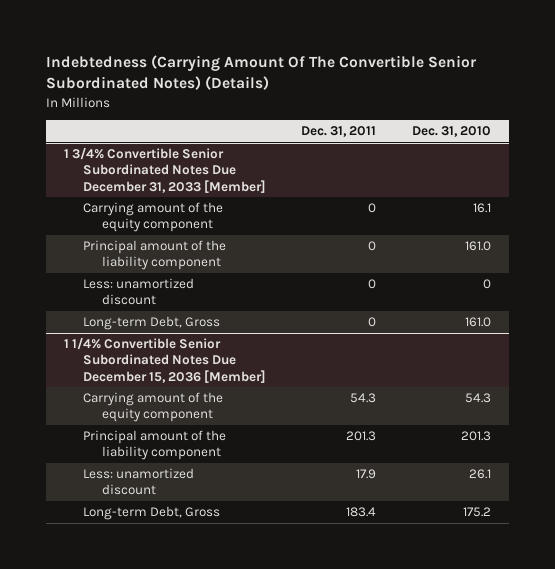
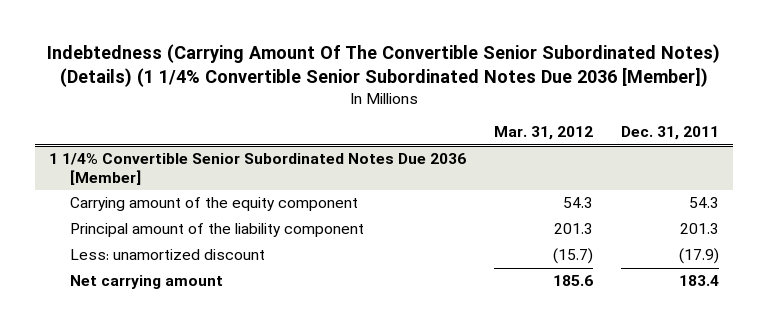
[46,55,477,91] Indebtedness (Carrying Amount Of The Convertible Senior Subordinated Notes) (Details) -> [47,43,721,87] Indebtedness (Carrying Amount Of The Convertible Senior Subordinated Notes) (Details) (1 1/4% Convertible Senior Subordinated Notes Due 2036 [Member])
[411,126,491,138] Dec. 31, 2010 -> none
none -> [494,126,594,141] Mar. 31, 2012
[63,147,266,193] 1 3/4% Convertible Senior Subordinated Notes Due December 31, 2033 [Member] -> none
[82,202,223,233] Carrying amount of the equity component -> none
[82,240,226,271] Principal amount of the liability component -> none
[82,278,194,306] Less: unamortized discount -> none
[82,316,220,331] Long-term Debt, Gross -> none
[63,337,266,383] 1 1/4% Convertible Senior Subordinated Notes Due December 15, 2036 [Member] -> [48,153,466,185] 1 1/4% Convertible Senior Subordinated Notes Due 2036 [Member]
[356,469,377,480] 17.9 -> [679,248,720,265] (17.9)
[82,506,220,521] Long-term Debt, Gross -> [69,275,223,290] Net carrying amount

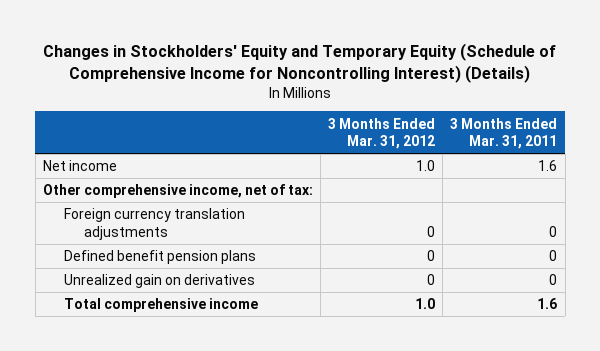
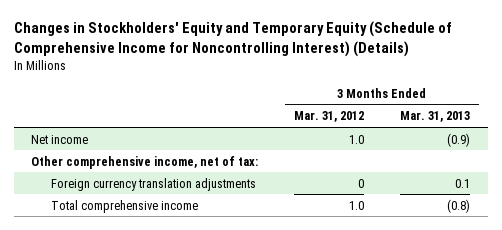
[450,117,558,150] 3 Months Ended Mar. 31, 2011 -> none
none -> [400,111,471,123] Mar. 31, 2013
[63,250,256,265] Defined benefit pension plans -> none
[63,274,255,289] Unrealized gain on derivatives -> none

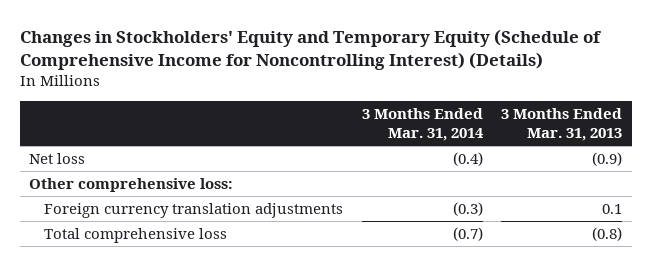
[294,111,365,123] Mar. 31, 2012 -> none
none -> [361,108,484,142] 3 Months Ended Mar. 31, 2014
[31,134,89,144] Net income -> [29,152,86,164] Net loss
[31,155,259,169] Other comprehensive income, net of tax: -> [29,177,234,192] Other comprehensive loss:
[50,199,198,213] Total comprehensive income -> [44,227,228,243] Total comprehensive loss

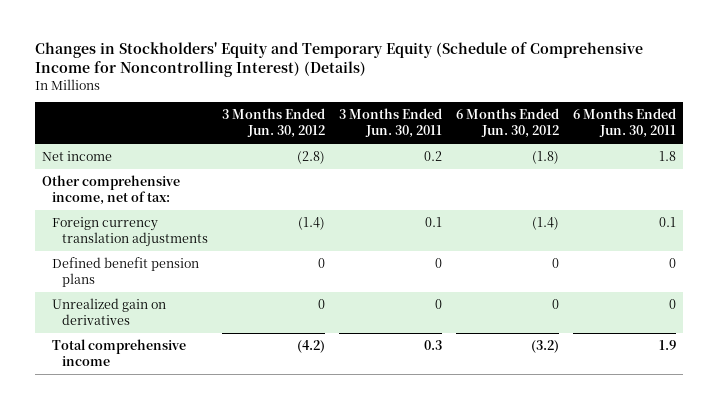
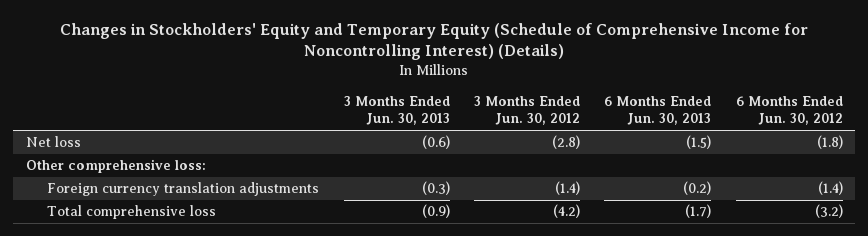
[339,108,443,139] 3 Months Ended Jun. 30, 2011 -> none
[573,108,677,139] 6 Months Ended Jun. 30, 2011 -> none
none -> [343,95,450,126] 3 Months Ended Jun. 30, 2013
none -> [604,95,712,126] 6 Months Ended Jun. 30, 2013
[41,151,112,162] Net income -> [25,136,81,148] Net loss
[41,175,180,206] Other comprehensive income, net of tax: -> [25,159,206,174] Other comprehensive loss:
[51,257,199,288] Defined benefit pension plans -> none
[51,298,166,326] Unrealized gain on derivatives -> none
[51,339,186,367] Total comprehensive income -> [47,205,217,220] Total comprehensive loss

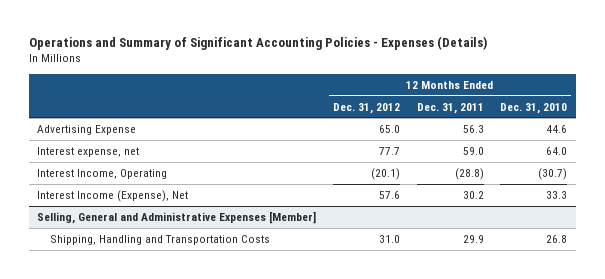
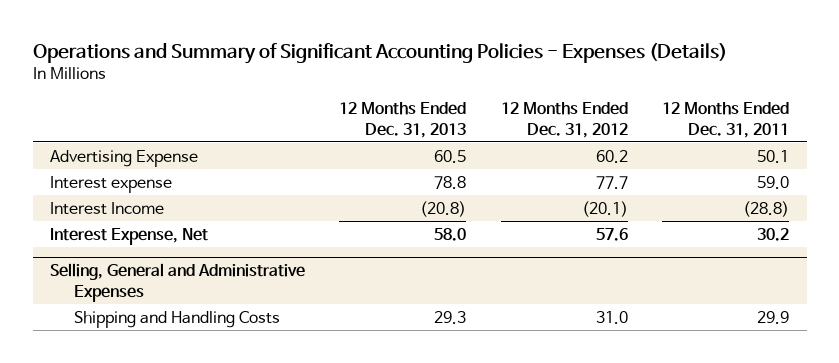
[500,102,568,114] Dec. 31, 2010 -> none
none -> [339,101,467,138] 12 Months Ended Dec. 31, 2013
[378,125,400,134] 65.0 -> [595,149,628,163] 60.2
[462,125,484,134] 56.3 -> [757,149,790,163] 50.1
[37,147,140,158] Interest expense, net -> [49,175,172,193] Interest expense
[37,169,168,180] Interest Income, Operating -> [49,201,164,215] Interest Income
[37,190,189,203] Interest Income (Expense), Net -> [49,227,208,245] Interest Expense, Net
[37,211,317,225] Selling, General and Administrative Expenses [Member] -> [49,263,305,302] Selling, General and Administrative Expenses
[49,235,270,246] Shipping, Handling and Transportation Costs -> [74,310,281,328] Shipping and Handling Costs

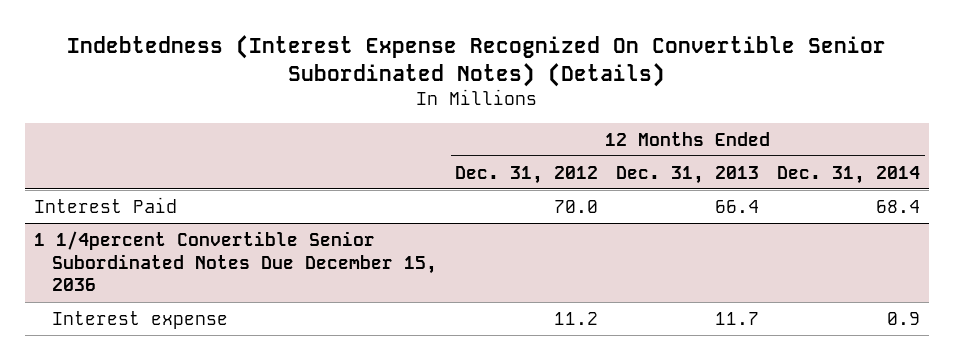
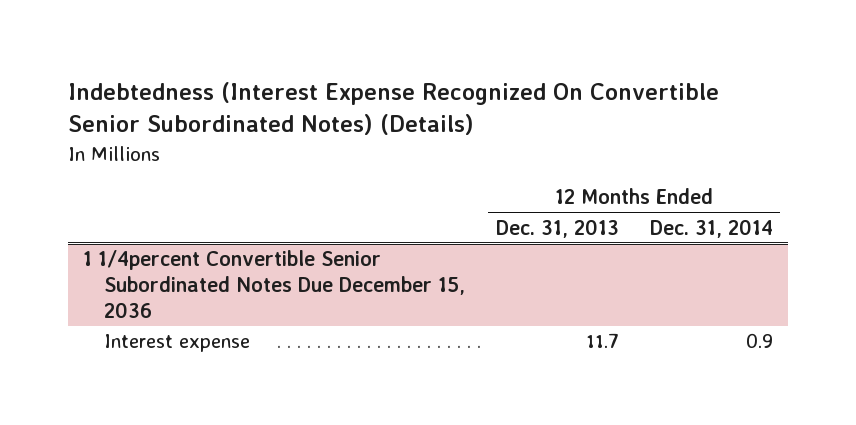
[455,165,599,184] Dec. 31, 2012 -> none
[34,196,178,213] Interest Paid -> none

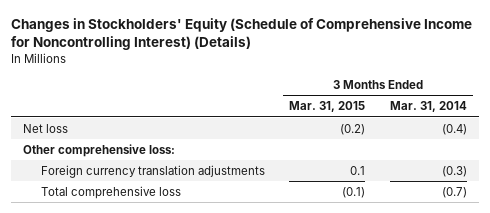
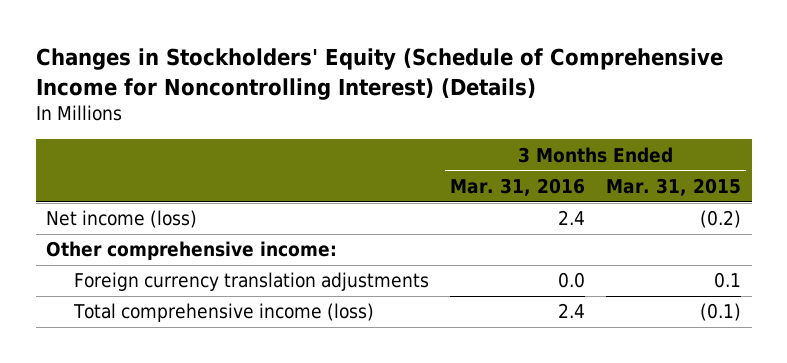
[389,101,467,113] Mar. 31, 2014 -> none
none -> [450,177,586,196] Mar. 31, 2016
[23,123,69,133] Net loss -> [46,210,198,229] Net income (loss)
[23,143,176,157] Other comprehensive loss: -> [46,241,338,261] Other comprehensive income:
[40,185,181,199] Total comprehensive loss -> [73,303,375,323] Total comprehensive income (loss)

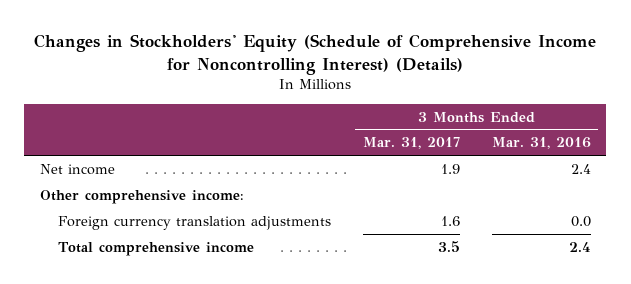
[606,177,742,196] Mar. 31, 2015 -> none
none -> [362,137,460,150] Mar. 31, 2017
[46,210,198,229] Net income (loss) -> [40,163,116,175] Net income
[73,303,375,323] Total comprehensive income (loss) -> [58,241,255,256] Total comprehensive income

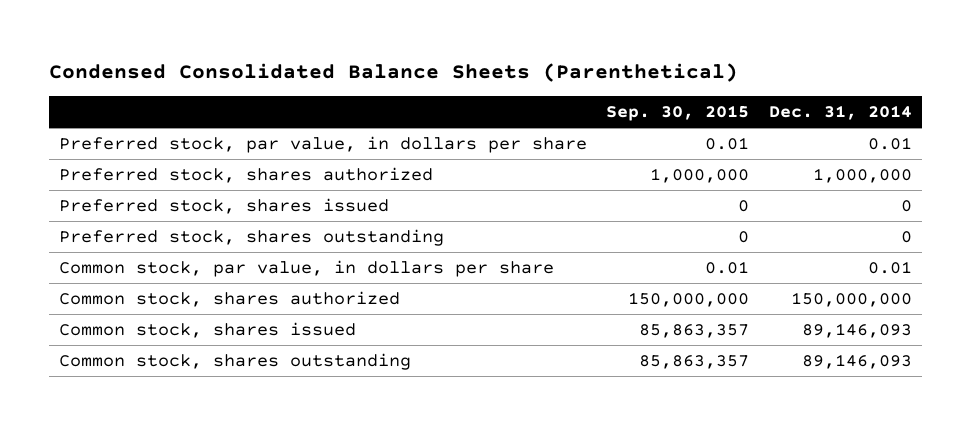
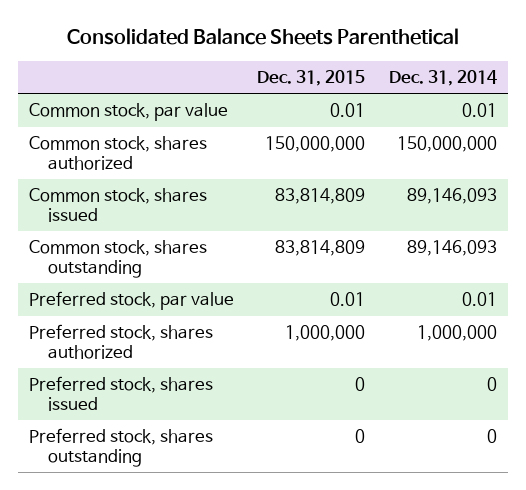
[48,62,738,82] Condensed Consolidated Balance Sheets (Parenthetical) -> [66,27,459,45] Consolidated Balance Sheets Parenthetical
[606,105,750,122] Sep. 30, 2015 -> none
none -> [257,70,366,87] Dec. 31, 2015
[58,135,587,153] Preferred stock, par value, in dollars per share -> none
[58,259,554,277] Common stock, par value, in dollars per share -> [29,103,229,122] Common stock, par value
none -> [29,291,235,311] Preferred stock, par value
[58,166,433,183] Preferred stock, shares authorized -> [29,324,214,360] Preferred stock, shares authorized
[58,197,389,214] Preferred stock, shares issued -> [29,376,214,412] Preferred stock, shares issued
[58,228,444,246] Preferred stock, shares outstanding -> [29,428,214,468] Preferred stock, shares outstanding

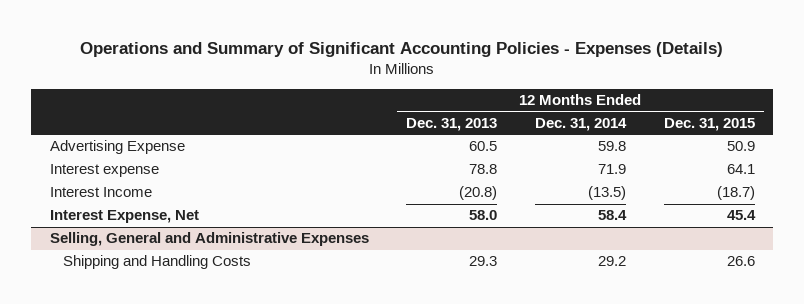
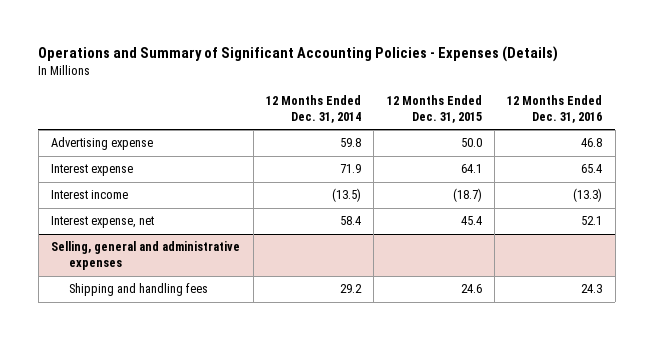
[406,117,498,131] Dec. 31, 2013 -> none
none -> [507,94,603,123] 12 Months Ended Dec. 31, 2016
[49,140,185,155] Advertising Expense -> [51,137,154,151] Advertising expense
[726,141,755,152] 50.9 -> [460,138,482,148] 50.0
[49,187,152,198] Interest Income -> [51,190,129,200] Interest income
[49,210,199,224] Interest Expense, Net -> [51,216,155,229] Interest expense, net
[49,232,369,247] Selling, General and Administrative Expenses -> [51,241,241,271] Selling, general and administrative expenses
[63,255,252,270] Shipping and Handling Costs -> [69,283,209,297] Shipping and handling fees
[726,256,755,267] 26.6 -> [460,284,482,294] 24.6

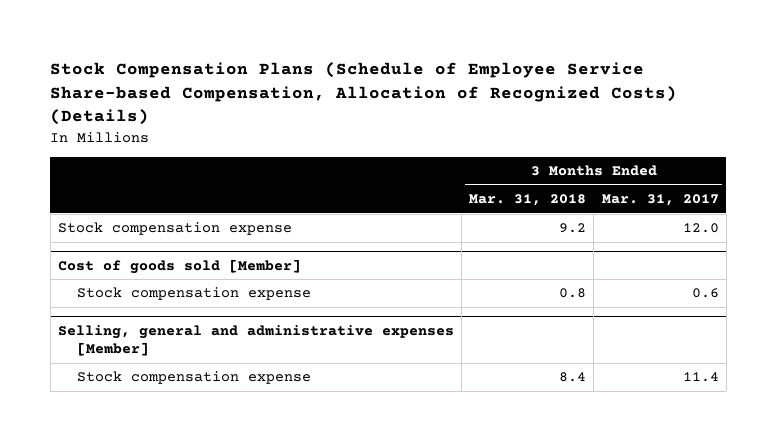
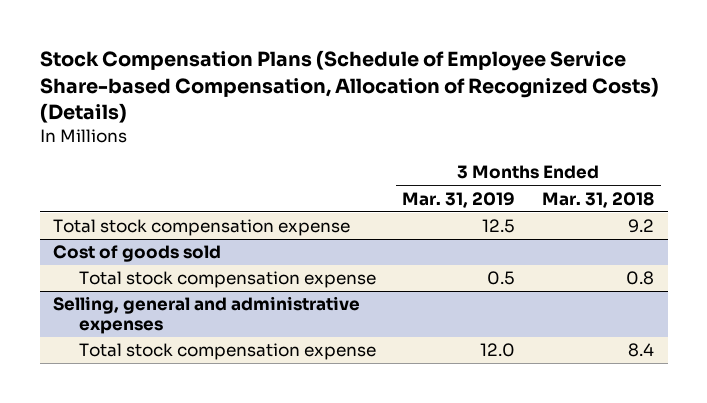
[601,194,719,207] Mar. 31, 2017 -> none
none -> [402,191,516,208] Mar. 31, 2019
[58,222,293,236] Stock compensation expense -> [53,219,351,237] Total stock compensation expense
[58,258,302,274] Cost of goods sold [Member] -> [53,245,222,263] Cost of goods sold
[77,287,312,301] Stock compensation expense -> [78,271,376,289] Total stock compensation expense
[58,324,455,357] Selling, general and administrative expenses [Member] -> [53,296,361,335] Selling, general and administrative expenses
[77,371,312,385] Stock compensation expense -> [78,343,376,361] Total stock compensation expense

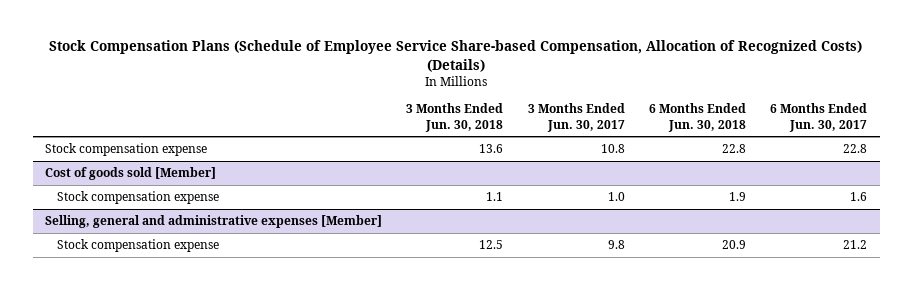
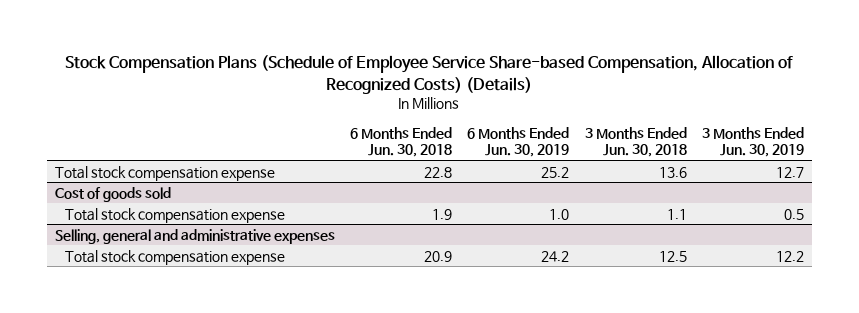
[527,103,625,132] 3 Months Ended Jun. 30, 2017 -> none
[770,103,868,132] 6 Months Ended Jun. 30, 2017 -> none
none -> [467,126,570,158] 6 Months Ended Jun. 30, 2019
none -> [702,126,805,158] 3 Months Ended Jun. 30, 2019
[45,143,208,157] Stock compensation expense -> [54,165,275,181] Total stock compensation expense
[45,167,217,181] Cost of goods sold [Member] -> [54,186,171,202] Cost of goods sold
[57,191,220,205] Stock compensation expense -> [64,207,285,223] Total stock compensation expense
[45,215,383,229] Selling, general and administrative expenses [Member] -> [54,228,335,244] Selling, general and administrative expenses
[57,239,220,253] Stock compensation expense -> [64,249,285,265] Total stock compensation expense

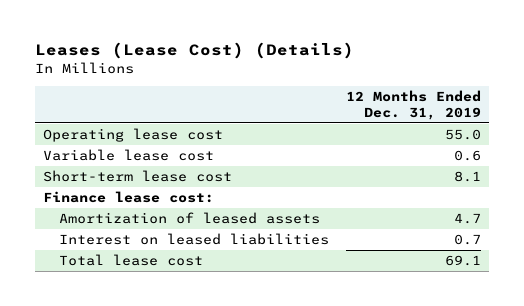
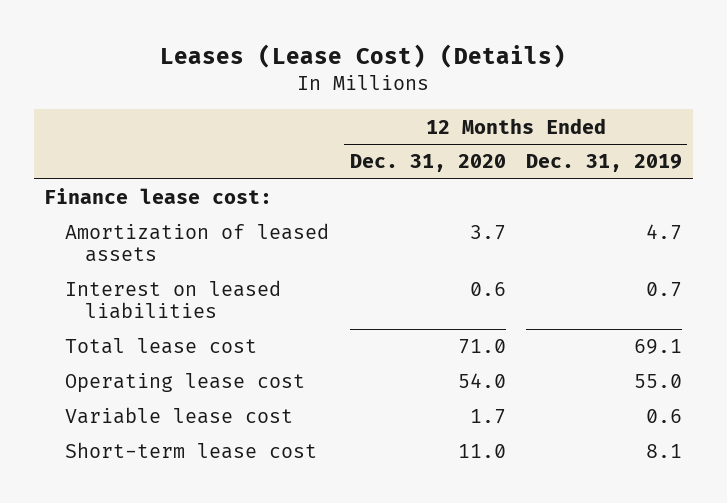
none -> [349,154,506,173] Dec. 31, 2020
[43,128,224,143] Operating lease cost -> [64,373,305,394] Operating lease cost
[43,149,215,162] Variable lease cost -> [64,407,293,425] Variable lease cost
[43,170,233,183] Short-term lease cost -> [64,442,317,460] Short-term lease cost

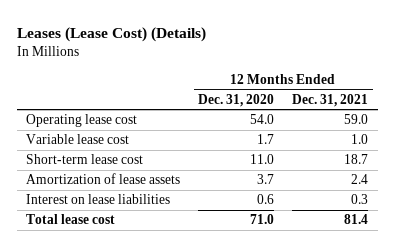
[526,154,683,173] Dec. 31, 2019 -> none
none -> [292,93,369,107] Dec. 31, 2021
[44,188,273,205] Finance lease cost: -> none
[64,223,329,263] Amortization of leased assets -> none
[64,280,281,320] Interest on leased liabilities -> none
none -> [25,173,180,185] Amortization of lease assets
none -> [25,194,170,205] Interest on lease liabilities
[64,338,257,355] Total lease cost -> [25,214,115,225] Total lease cost

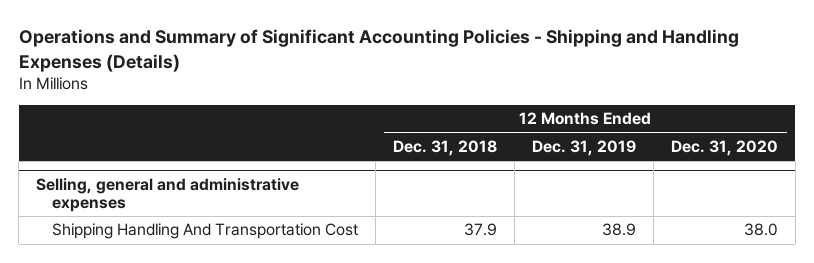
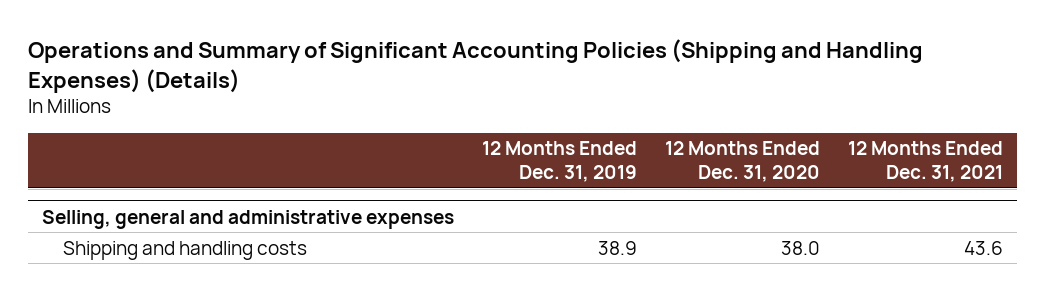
[18,29,739,72] Operations and Summary of Significant Accounting Policies - Shipping and Handling Expenses (Details) -> [28,38,924,93] Operations and Summary of Significant Accounting Policies (Shipping and Handling Expenses) (Details)
[393,139,498,156] Dec. 31, 2018 -> none
none -> [848,141,1004,183] 12 Months Ended Dec. 31, 2021
[52,223,359,240] Shipping Handling And Transportation Cost -> [62,240,307,260] Shipping and handling costs

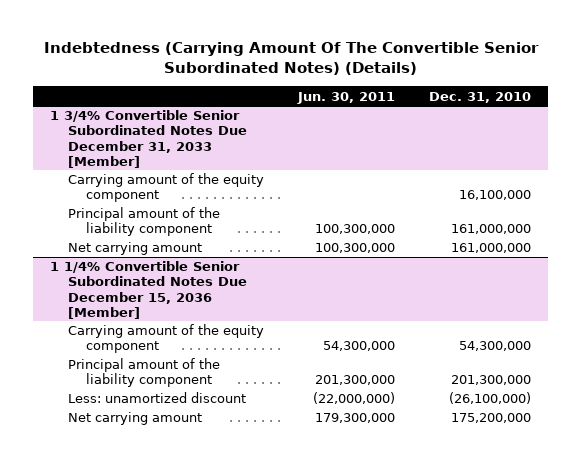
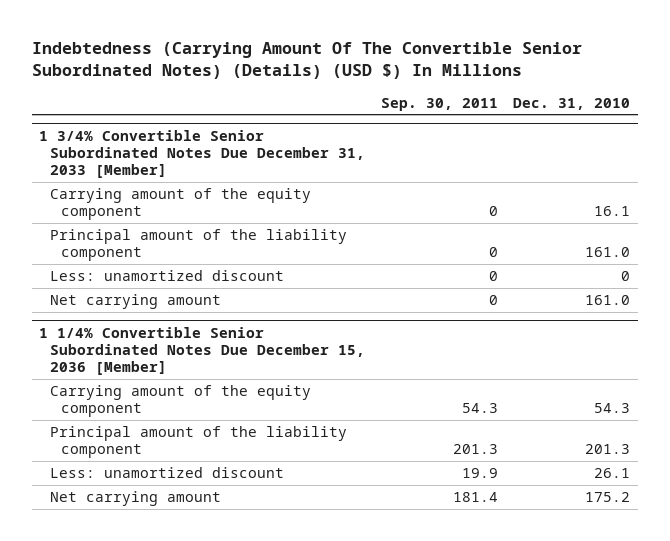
[43,42,539,76] Indebtedness (Carrying Amount Of The Convertible Senior Subordinated Notes) (Details) -> [31,42,582,80] Indebtedness (Carrying Amount Of The Convertible Senior Subordinated Notes) (Details) (USD $) In Millions
[297,91,396,104] Jun. 30, 2011 -> none
none -> [380,97,498,111] Sep. 30, 2011
[459,190,532,201] 16,100,000 -> [594,206,631,217] 16.1
[451,224,532,235] 161,000,000 -> [585,247,631,258] 161.0
none -> [50,270,285,282] Less: unamortized discount
[451,243,532,254] 161,000,000 -> [585,295,631,306] 161.0
[459,341,532,352] 54,300,000 -> [594,403,631,414] 54.3
[451,375,532,386] 201,300,000 -> [585,444,631,455] 201.3
[449,392,532,405] (26,100,000) -> [594,468,631,479] 26.1
[451,413,532,424] 175,200,000 -> [585,492,631,503] 175.2

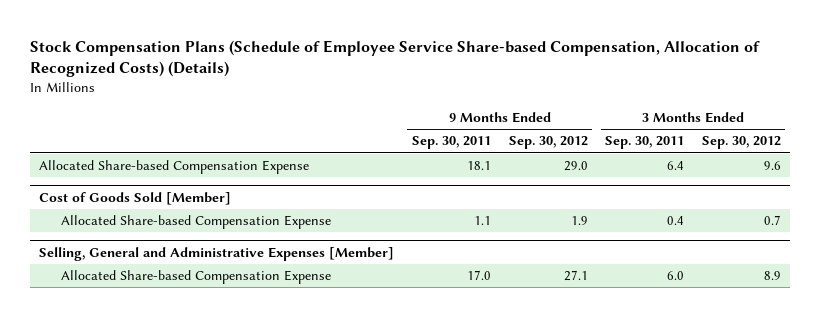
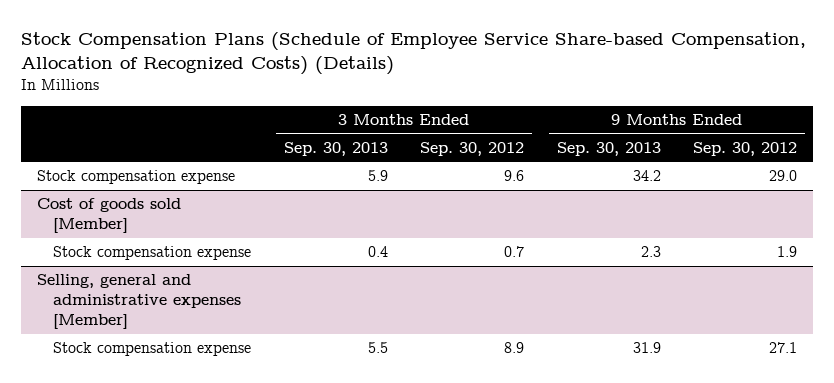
[411,136,491,150] Sep. 30, 2011 -> none
[605,136,685,150] Sep. 30, 2011 -> none
none -> [283,141,388,156] Sep. 30, 2013
none -> [556,141,661,156] Sep. 30, 2013
[39,160,310,175] Allocated Share-based Compensation Expense -> [37,170,236,185] Stock compensation expense
[39,191,232,205] Cost of Goods Sold [Member] -> [37,198,182,234] Cost of goods sold [Member]
[61,215,332,230] Allocated Share-based Compensation Expense -> [53,246,252,261] Stock compensation expense
[39,246,395,261] Selling, General and Administrative Expenses [Member] -> [37,274,242,330] Selling, general and administrative expenses [Member]
[61,270,332,285] Allocated Share-based Compensation Expense -> [53,342,252,357] Stock compensation expense

